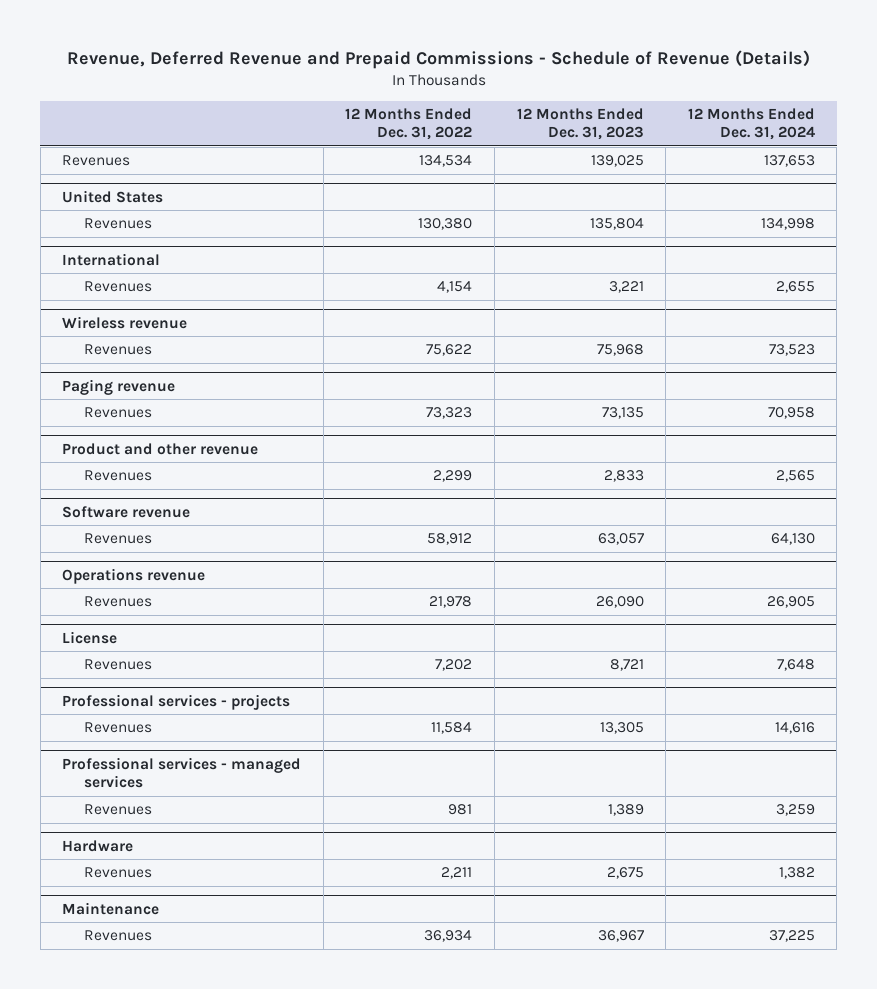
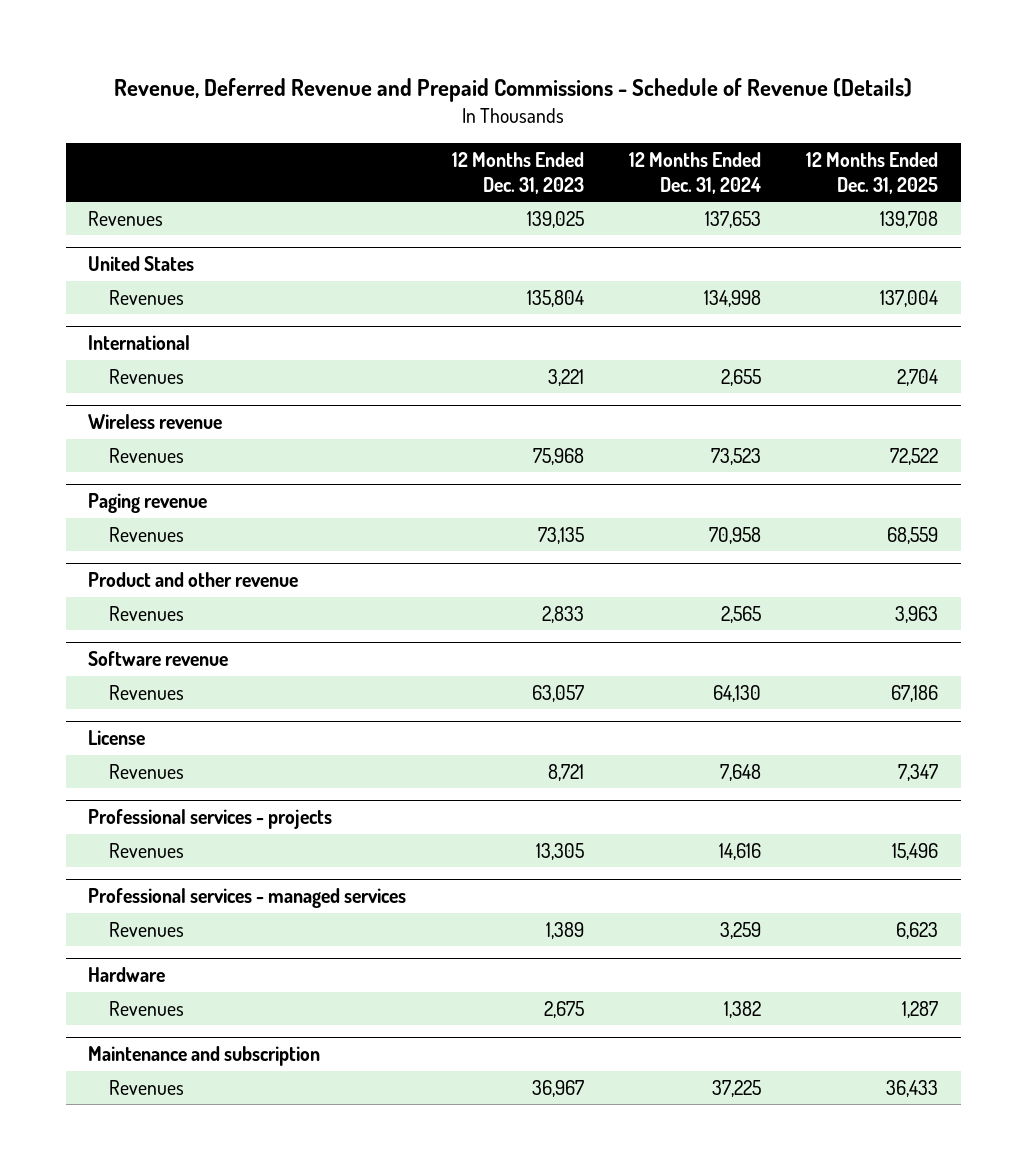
[345,107,473,141] 12 Months Ended Dec. 31, 2022 -> none
none -> [806,151,939,194] 12 Months Ended Dec. 31, 2025
[62,567,206,584] Operations revenue -> none
[83,596,152,608] Revenues -> none
[62,901,160,915] Maintenance -> none
none -> [88,1046,321,1067] Maintenance and subscription

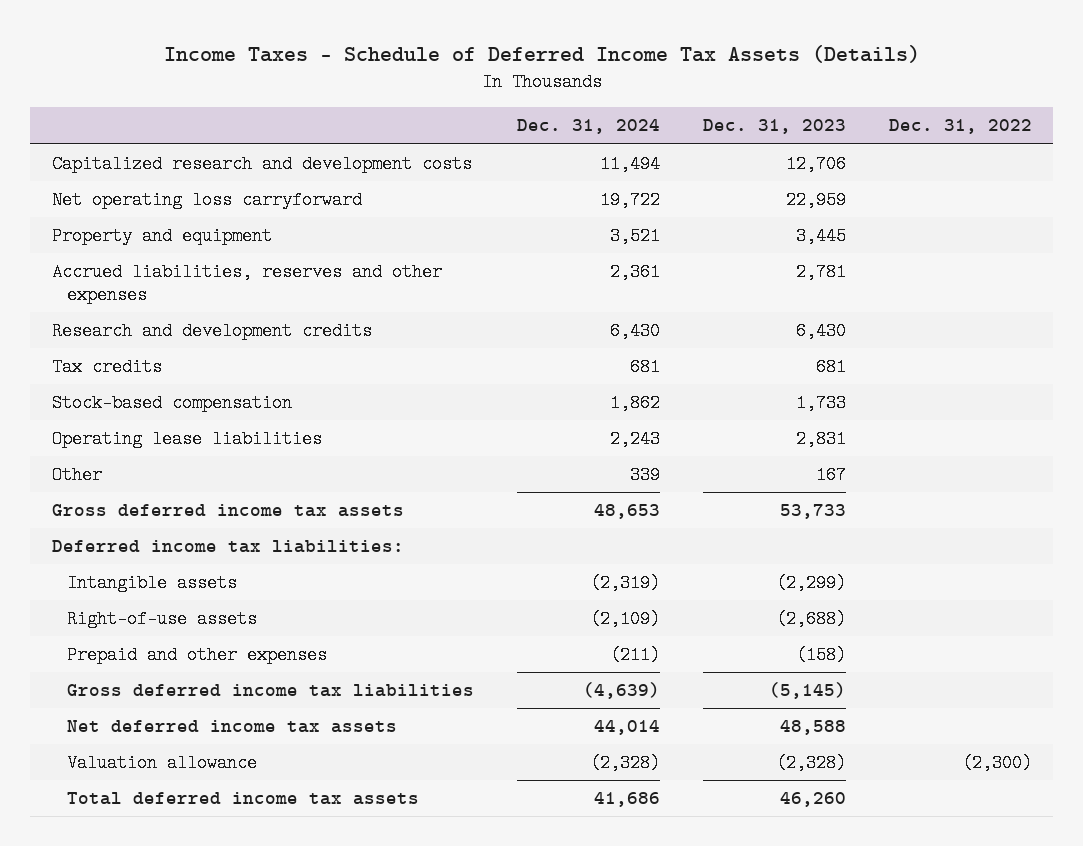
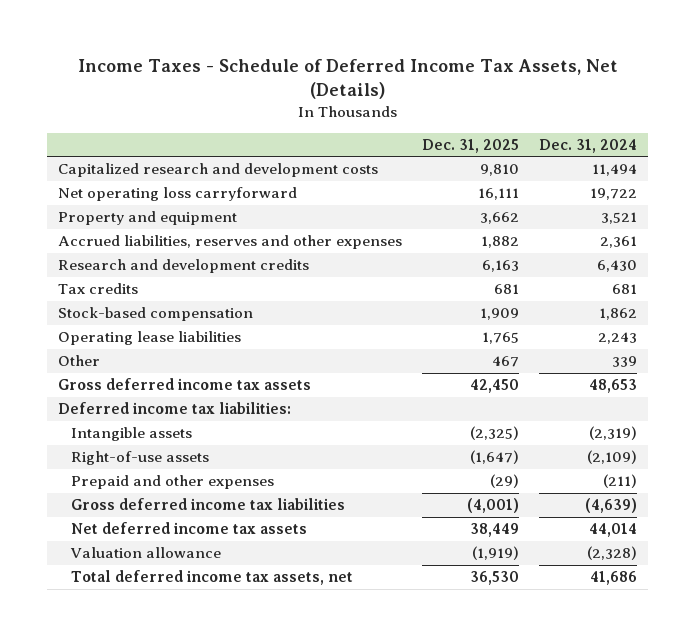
[163,44,920,63] Income Taxes - Schedule of Deferred Income Tax Assets (Details) -> [77,58,618,99] Income Taxes - Schedule of Deferred Income Tax Assets, Net (Details)
[702,119,846,135] Dec. 31, 2023 -> none
[888,119,1032,135] Dec. 31, 2022 -> none
none -> [422,139,520,154] Dec. 31, 2025
[67,792,420,806] Total deferred income tax assets -> [71,570,354,586] Total deferred income tax assets, net

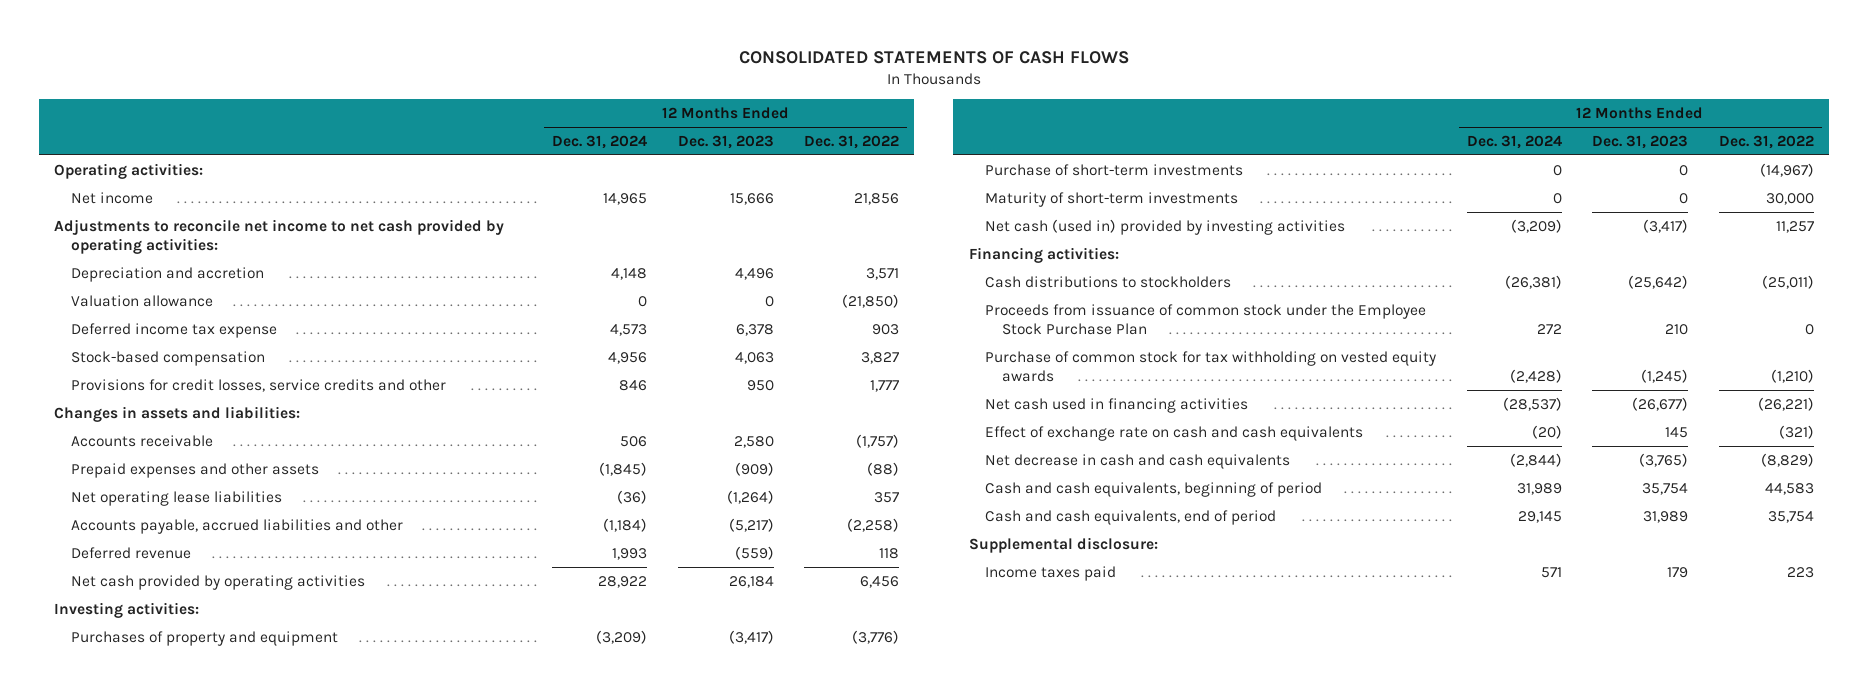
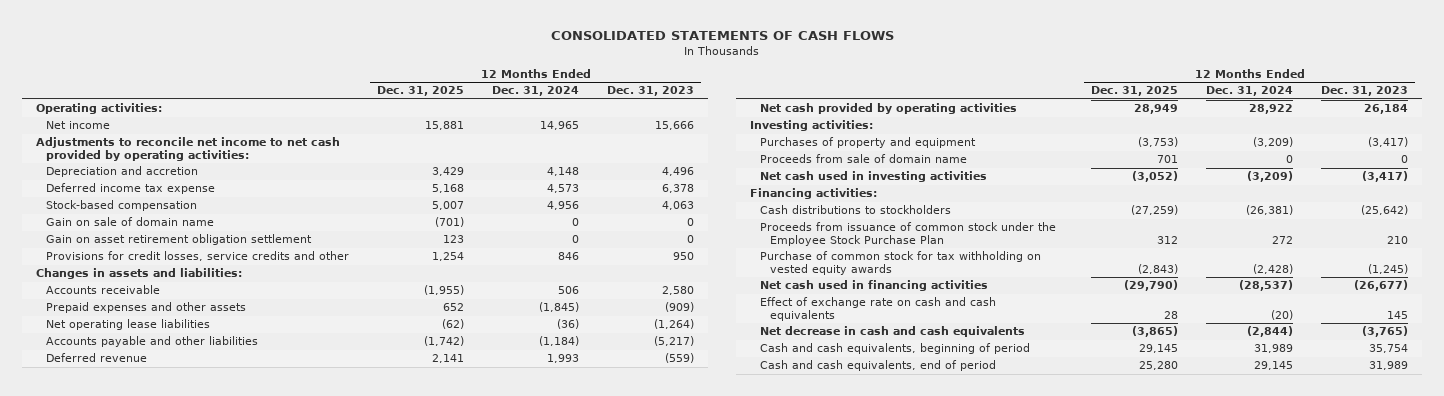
[804,134,900,149] Dec. 31, 2022 -> none
none -> [377,86,465,97] Dec. 31, 2025
[70,294,213,307] Valuation allowance -> none
none -> [45,217,214,227] Gain on sale of domain name
none -> [45,234,312,246] Gain on asset retirement obligation settlement
[70,518,403,534] Accounts payable, accrued liabilities and other -> [45,336,258,348] Accounts payable and other liabilities
[985,163,1244,176] Purchase of short-term investments -> none
[985,191,1239,207] Maturity of short-term investments -> none
none -> [759,154,967,164] Proceeds from sale of domain name
[985,218,1346,235] Net cash (used in) provided by investing activities -> [759,171,987,183] Net cash used in investing activities
[968,536,1158,553] Supplemental disclosure: -> none
[985,565,1117,581] Income taxes paid -> none

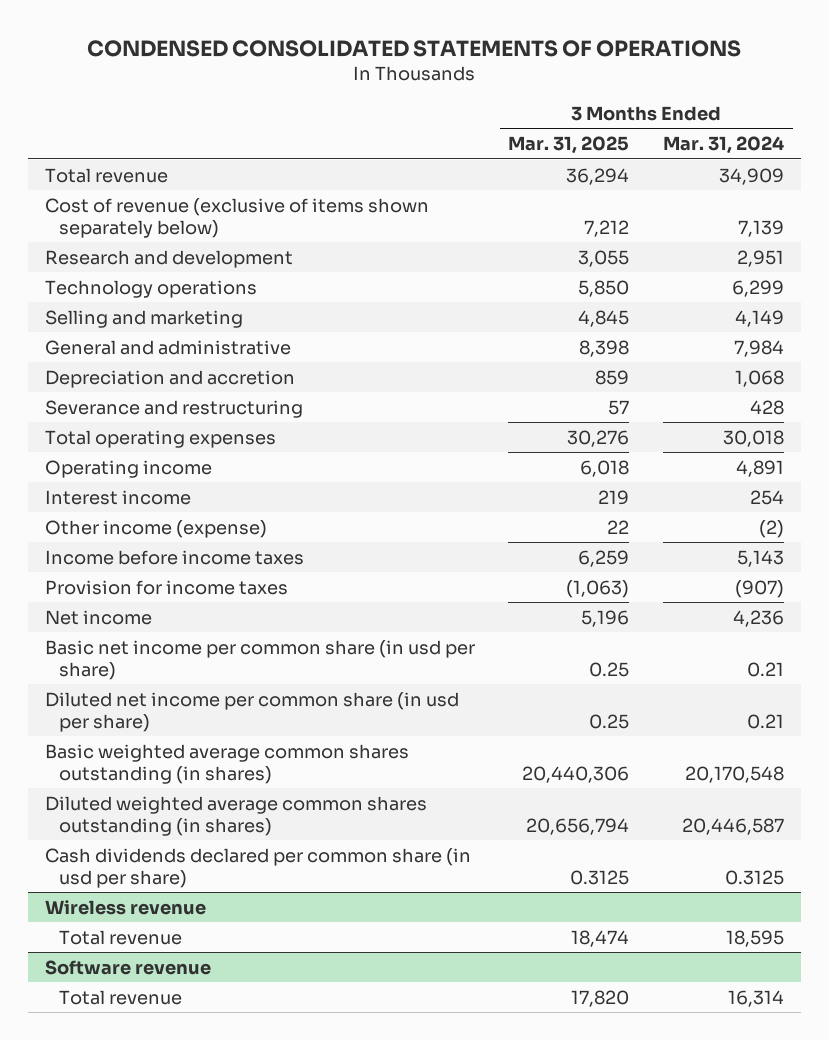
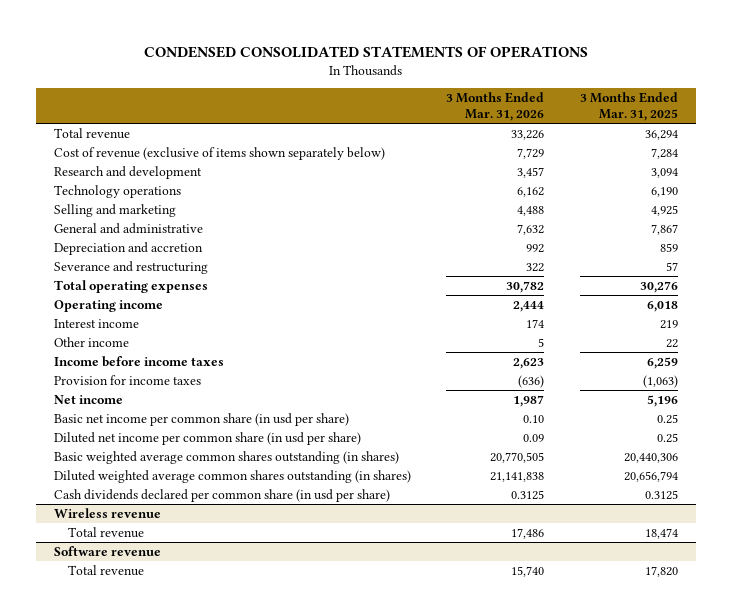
[663,136,785,155] Mar. 31, 2024 -> none
none -> [446,92,545,121] 3 Months Ended Mar. 31, 2026
[584,219,630,237] 7,212 -> [651,148,679,160] 7,284
[578,249,630,267] 3,055 -> [651,168,679,179] 3,094
[578,279,630,297] 5,850 -> [651,187,679,198] 6,190
[578,309,630,327] 4,845 -> [651,205,679,217] 4,925
[579,339,630,357] 8,398 -> [651,224,679,236] 7,867
[44,519,267,538] Other income (expense) -> [53,337,129,348] Other income

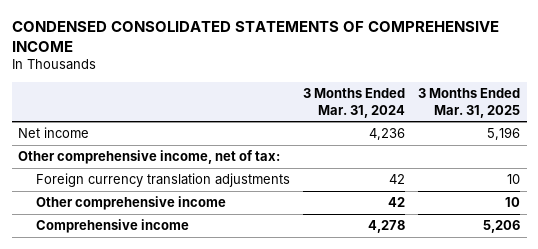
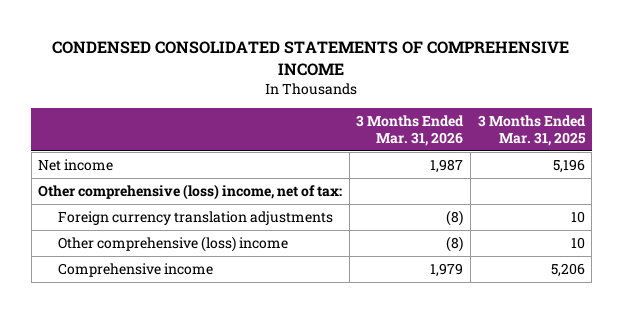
[303,88,406,118] 3 Months Ended Mar. 31, 2024 -> none
none -> [356,115,465,146] 3 Months Ended Mar. 31, 2026
[18,150,281,165] Other comprehensive income, net of tax: -> [38,183,343,200] Other comprehensive (loss) income, net of tax:
[36,196,227,211] Other comprehensive income -> [58,235,289,252] Other comprehensive (loss) income

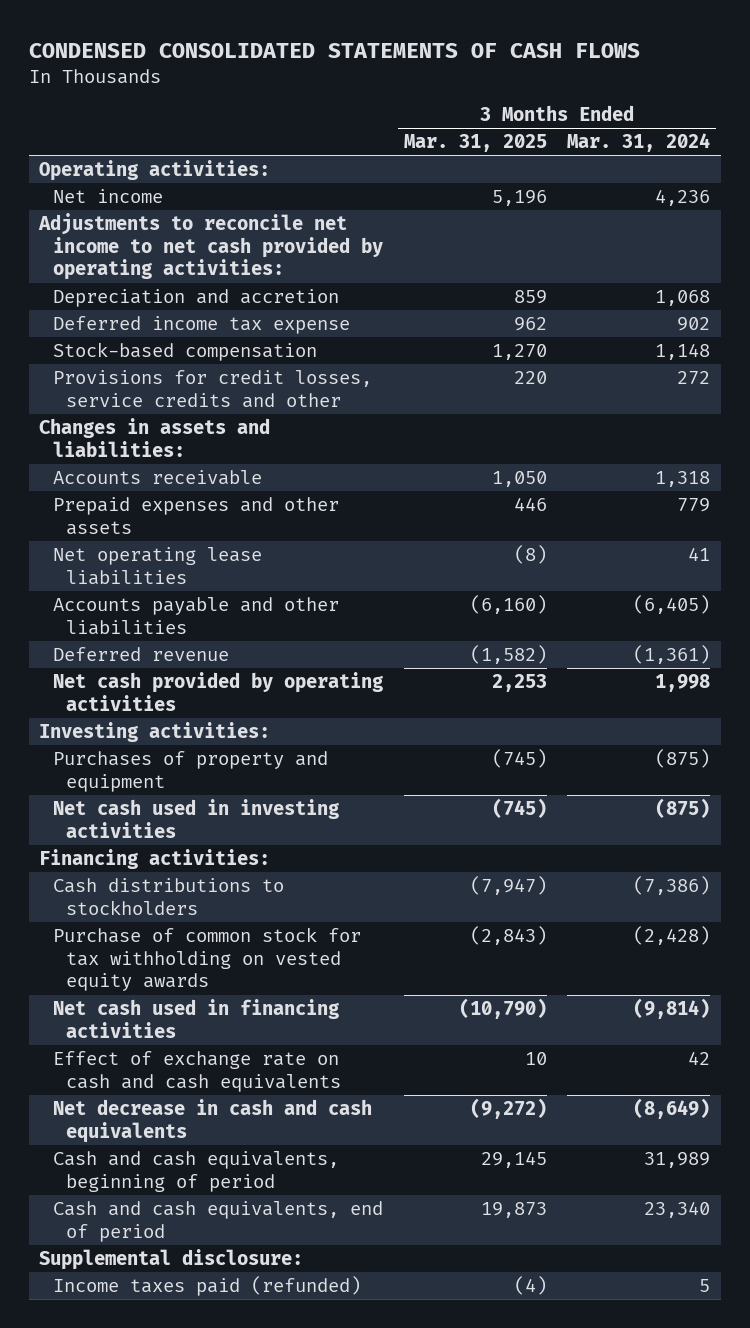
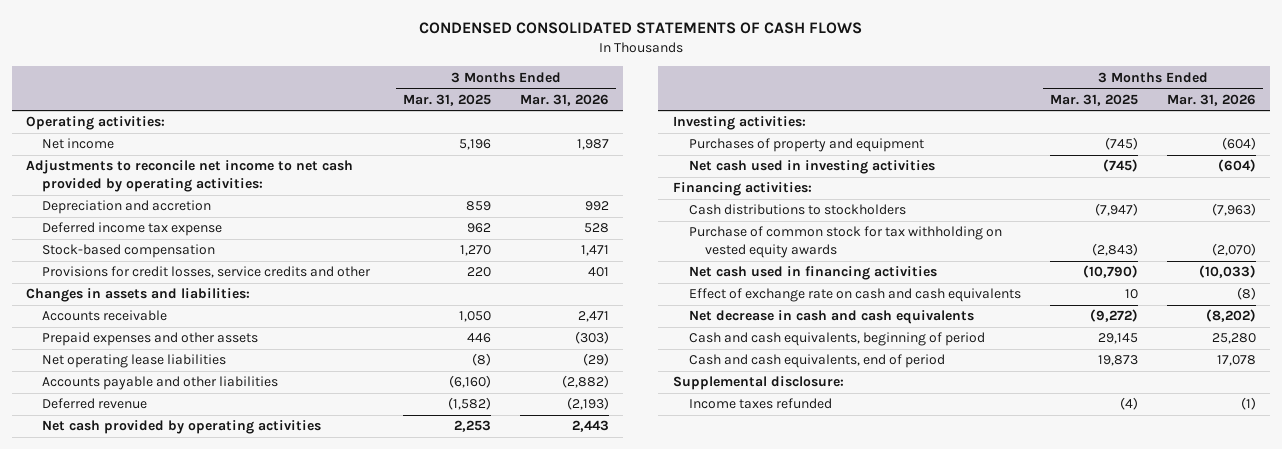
[567,133,711,153] Mar. 31, 2024 -> none
none -> [519,93,609,106] Mar. 31, 2026
[52,1276,361,1297] Income taxes paid (refunded) -> [688,398,832,410] Income taxes refunded

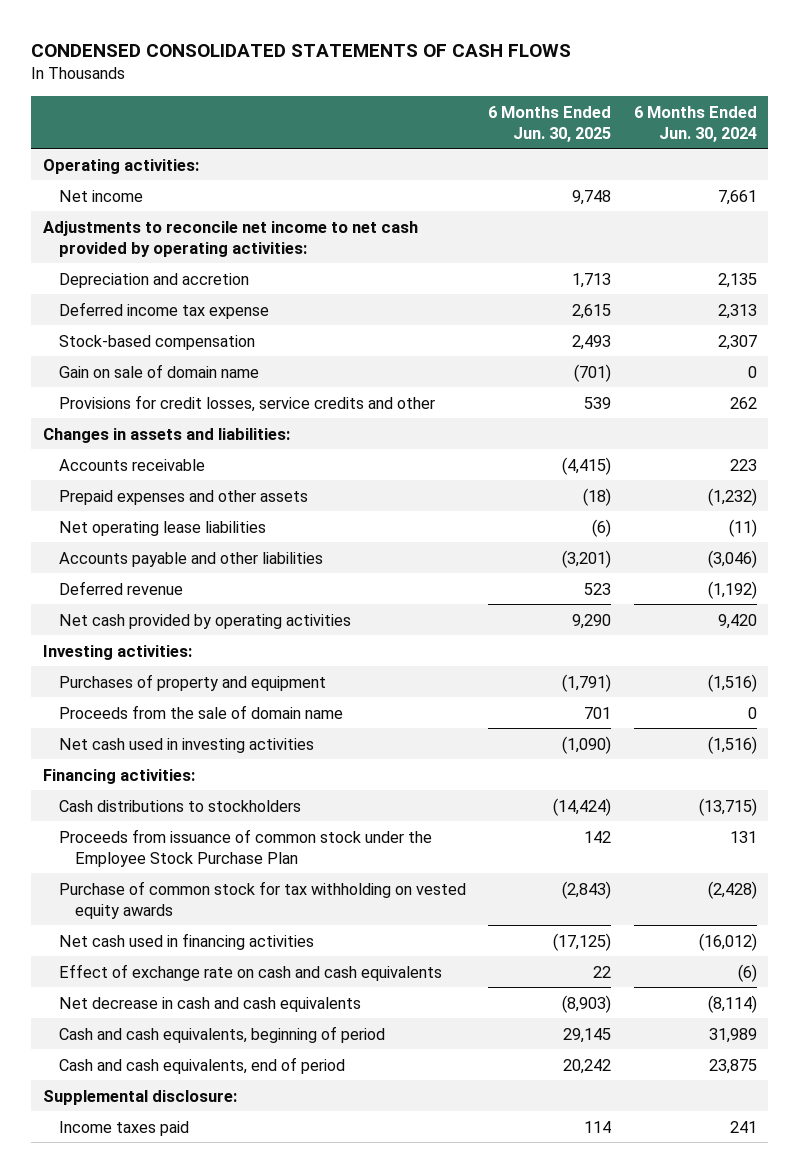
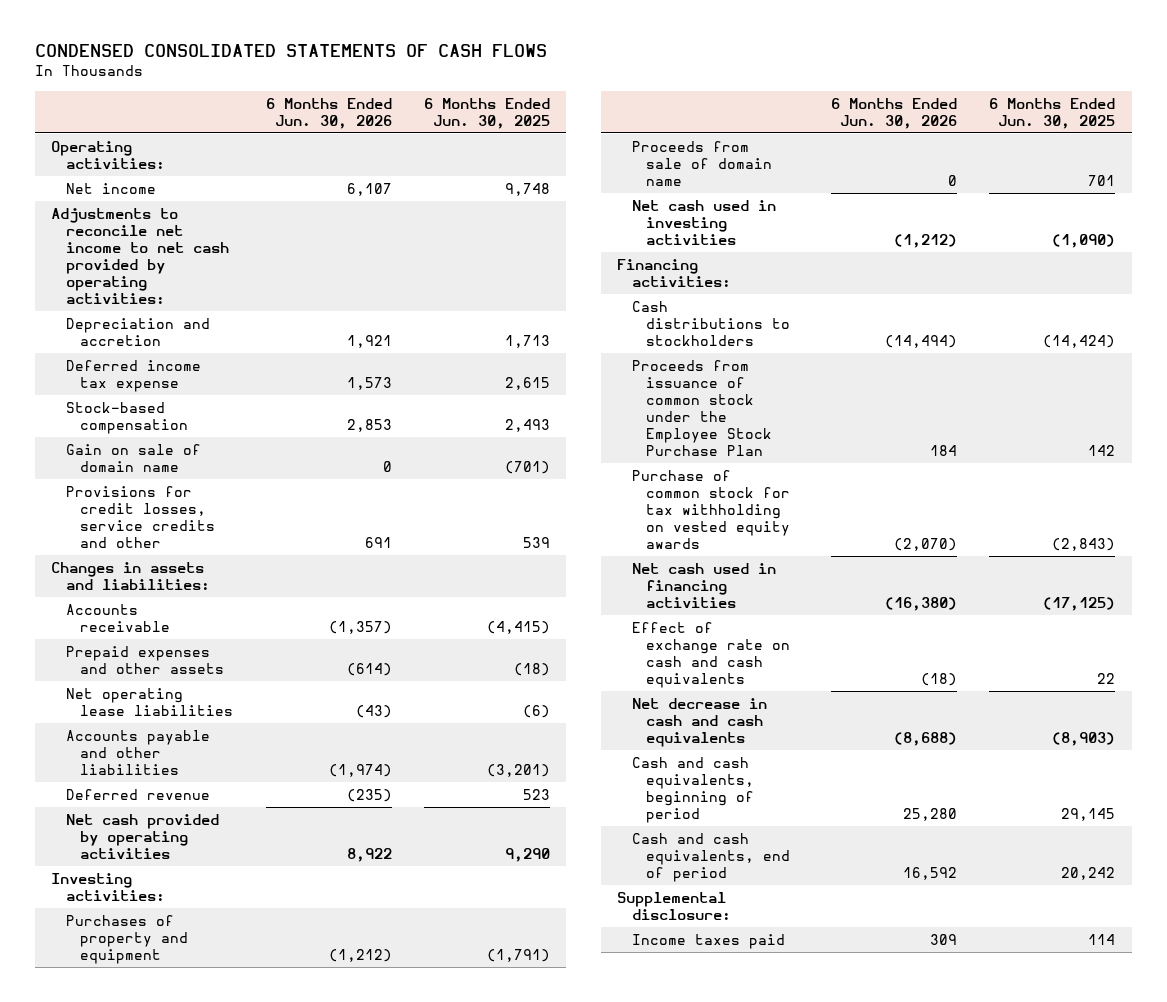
[633,105,757,142] 6 Months Ended Jun. 30, 2024 -> none
none -> [265,97,392,129] 6 Months Ended Jun. 30, 2026
[58,704,343,719] Proceeds from the sale of domain name -> [631,140,773,186] Proceeds from sale of domain name

